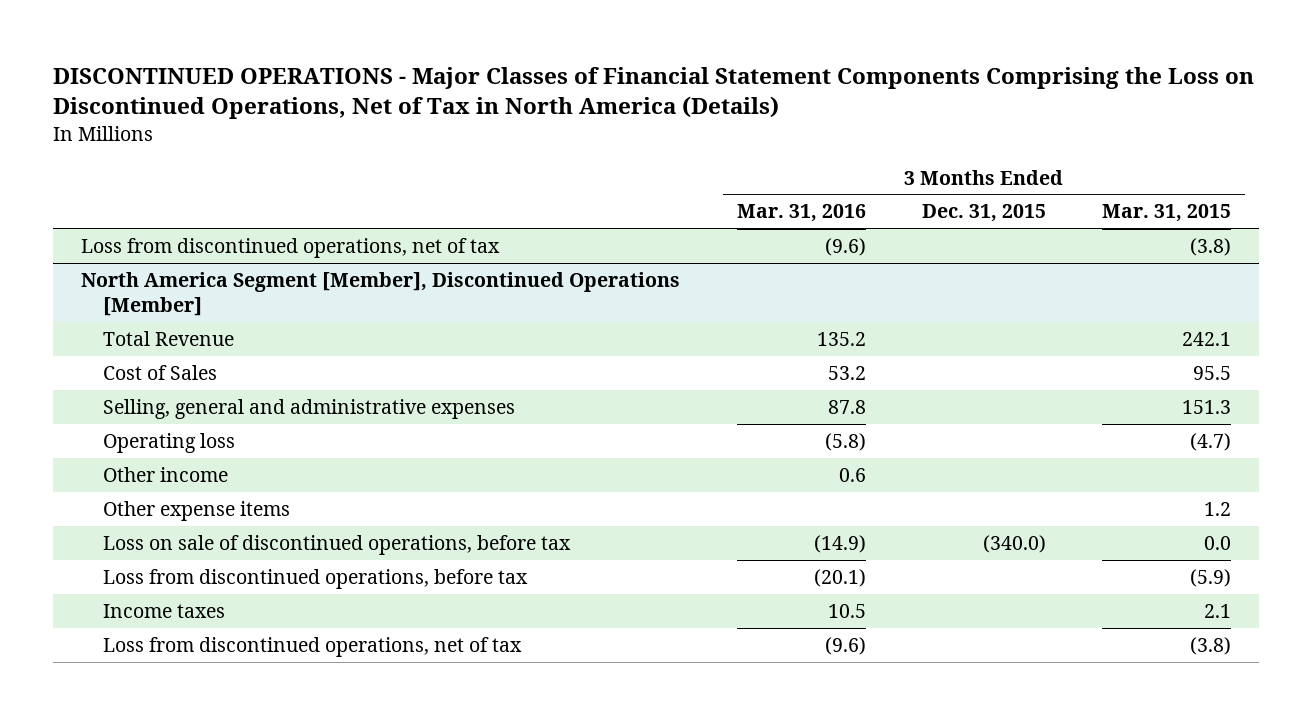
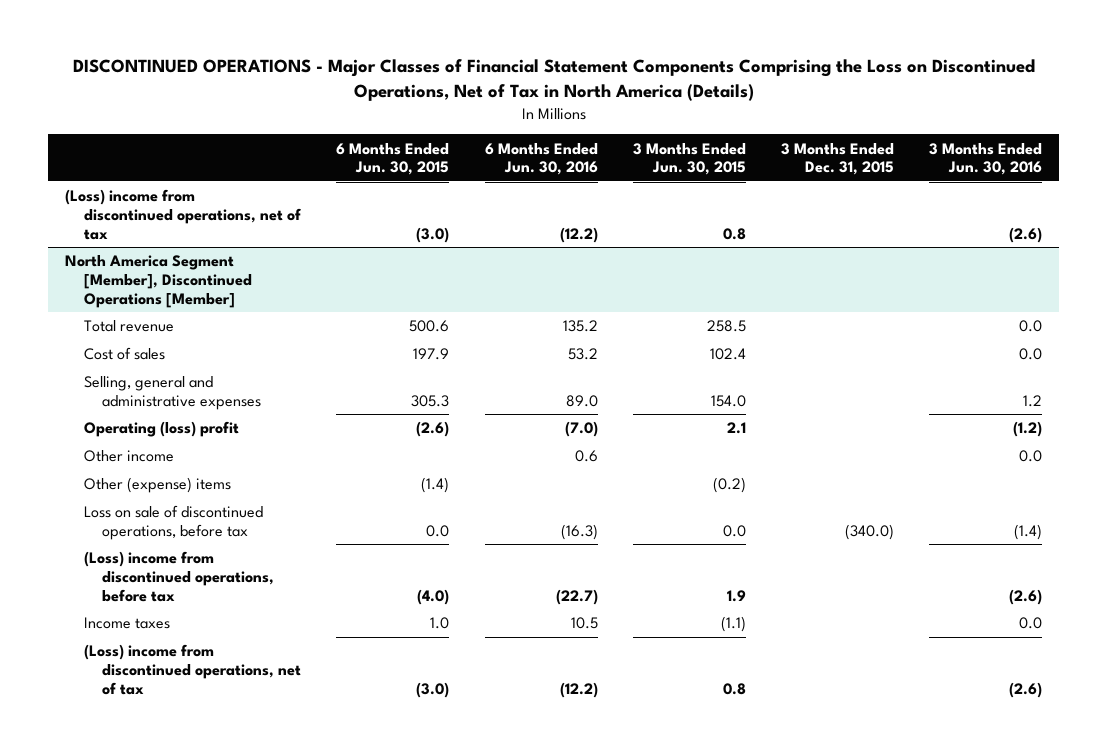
[736,204,866,223] Mar. 31, 2016 -> none
[1101,204,1231,223] Mar. 31, 2015 -> none
none -> [336,142,450,176] 6 Months Ended Jun. 30, 2015
none -> [484,142,598,176] 6 Months Ended Jun. 30, 2016
none -> [632,142,746,176] 3 Months Ended Jun. 30, 2015
none -> [928,142,1042,176] 3 Months Ended Jun. 30, 2016
[81,238,501,259] Loss from discontinued operations, net of tax -> [65,189,301,240] (Loss) income from discontinued operations, net of tax
[102,331,234,347] Total Revenue -> [83,320,174,333] Total revenue
[102,365,217,381] Cost of Sales -> [83,347,165,361] Cost of sales
[102,433,235,454] Operating loss -> [83,421,239,438] Operating (loss) profit
[102,501,290,522] Other expense items -> [83,477,231,494] Other (expense) items
[102,569,528,590] Loss from discontinued operations, before tax -> [83,551,275,602] (Loss) income from discontinued operations, before tax
[102,637,522,658] Loss from discontinued operations, net of tax -> [83,644,302,695] (Loss) income from discontinued operations, net of tax

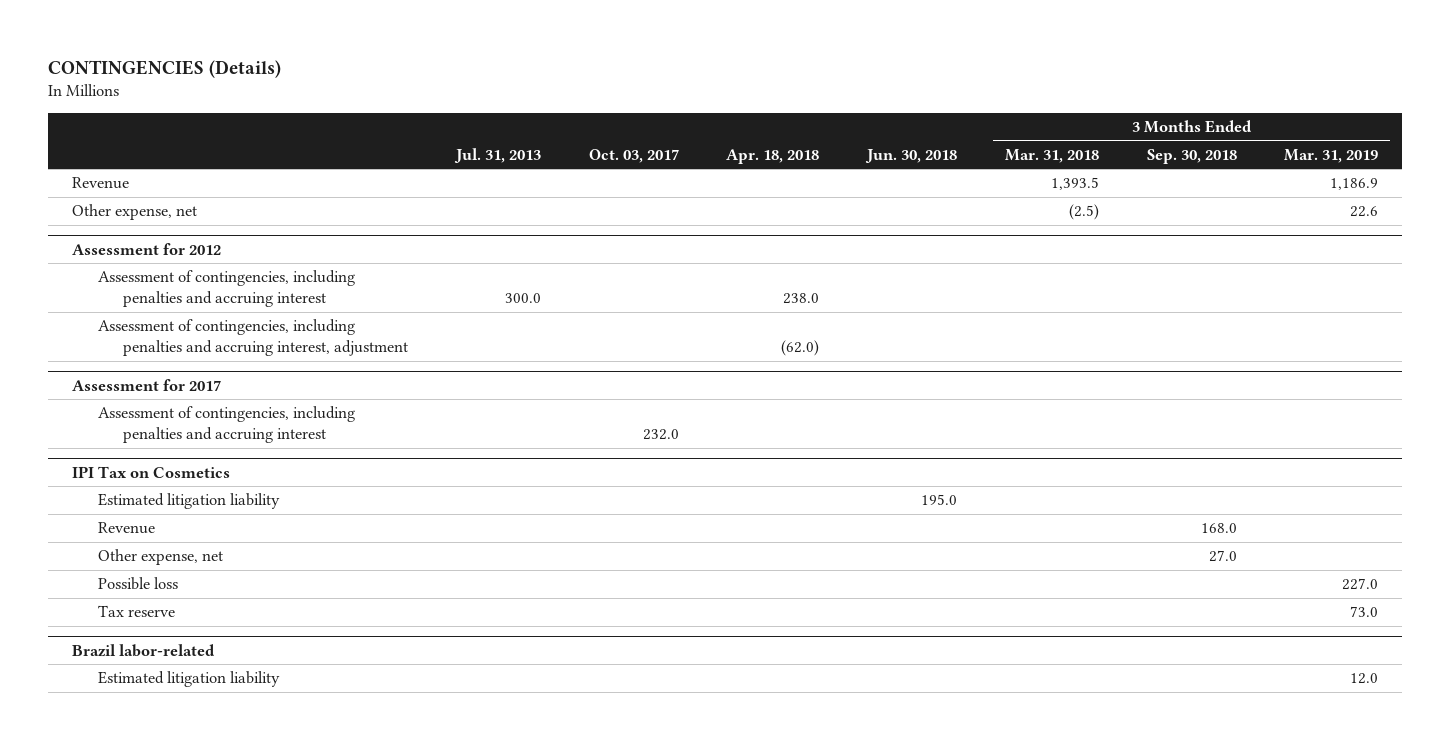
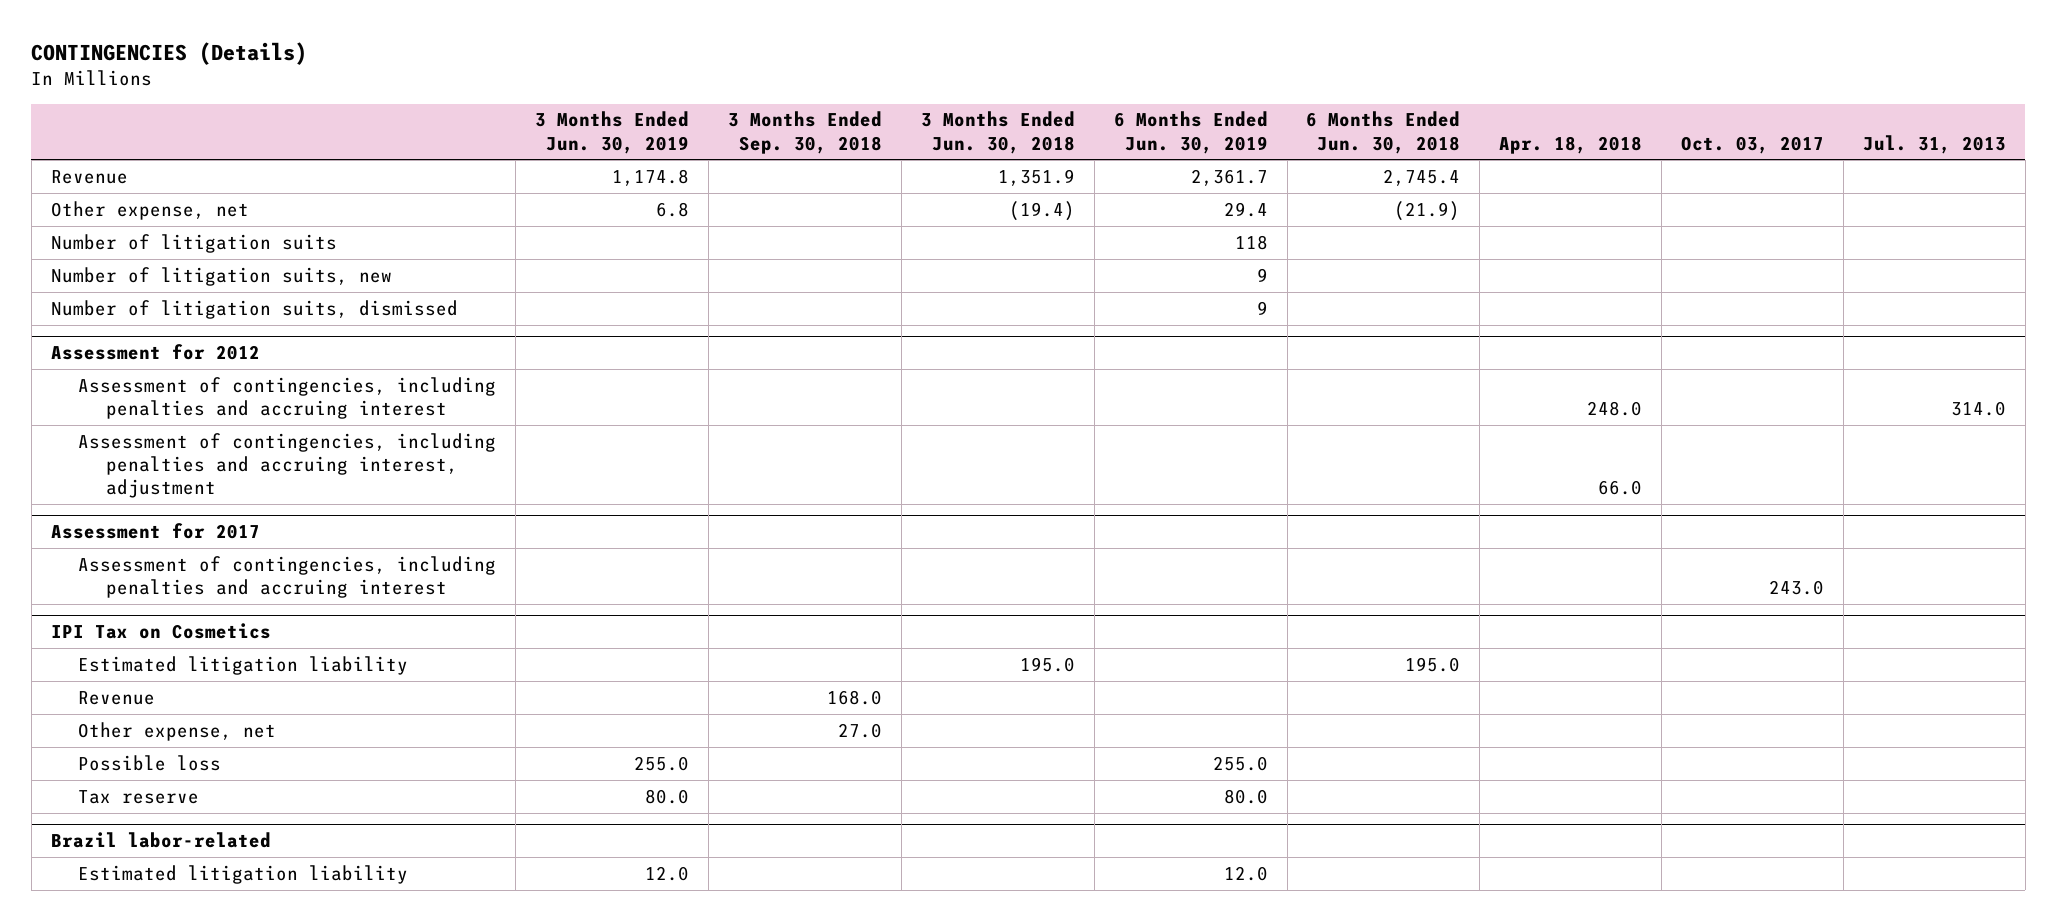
[865,148,958,163] Jun. 30, 2018 -> none
[1004,148,1099,163] Mar. 31, 2018 -> none
[1284,148,1379,163] Mar. 31, 2019 -> none
none -> [535,111,690,154] 3 Months Ended Jun. 30, 2019
none -> [920,111,1075,154] 3 Months Ended Jun. 30, 2018
none -> [1113,111,1268,154] 6 Months Ended Jun. 30, 2019
none -> [1306,111,1461,154] 6 Months Ended Jun. 30, 2018
none -> [50,233,337,253] Number of litigation suits
none -> [50,266,392,286] Number of litigation suits, new
none -> [50,299,458,319] Number of litigation suits, dismissed
[504,293,541,304] 300.0 -> [1951,400,2007,416] 314.0
[783,293,820,305] 238.0 -> [1587,400,1643,416] 248.0
[781,340,820,357] (62.0) -> [1598,480,1643,496] 66.0
[642,429,679,441] 232.0 -> [1769,579,1825,595] 243.0

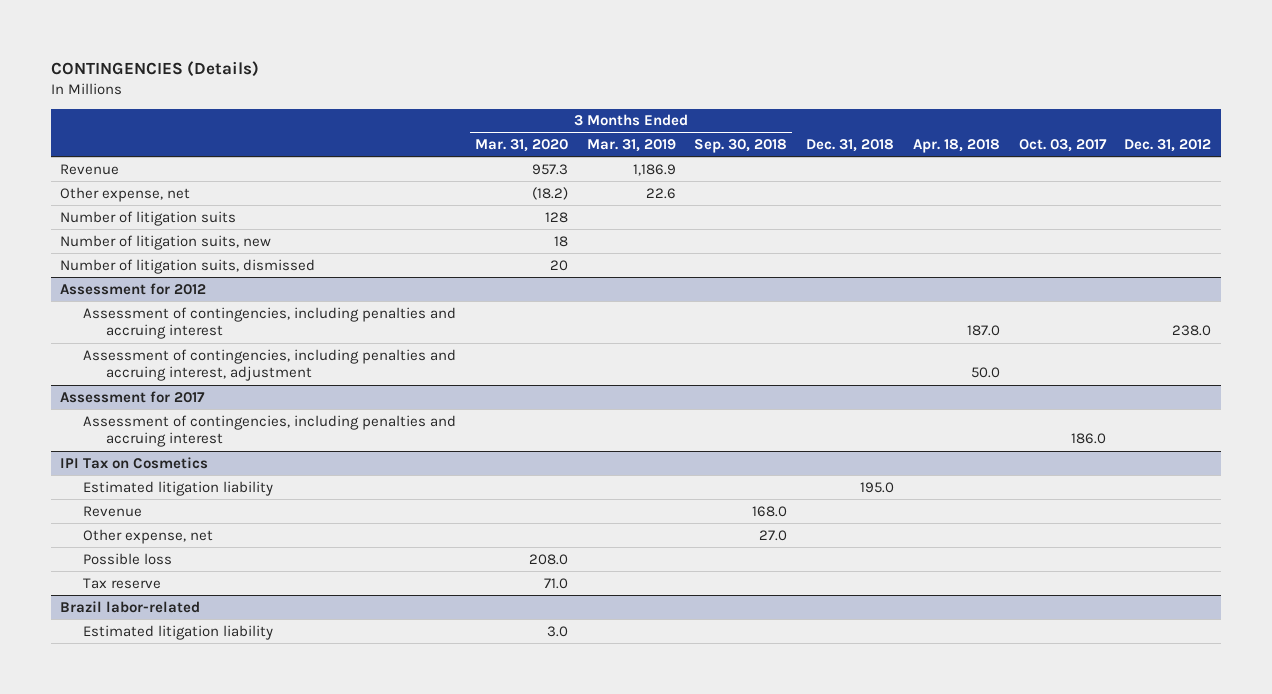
[535,111,690,154] 3 Months Ended Jun. 30, 2019 -> none
[920,111,1075,154] 3 Months Ended Jun. 30, 2018 -> none
[1113,111,1268,154] 6 Months Ended Jun. 30, 2019 -> none
[1306,111,1461,154] 6 Months Ended Jun. 30, 2018 -> none
[1863,134,2007,154] Jul. 31, 2013 -> none
none -> [474,139,568,153] Mar. 31, 2020
none -> [586,139,676,153] Mar. 31, 2019
none -> [806,139,895,153] Dec. 31, 2018
none -> [1124,139,1212,153] Dec. 31, 2012
[1587,400,1643,416] 248.0 -> [966,325,1000,337] 187.0
[1598,480,1643,496] 66.0 -> [970,367,1000,379] 50.0
[1769,579,1825,595] 243.0 -> [1070,433,1106,445] 186.0

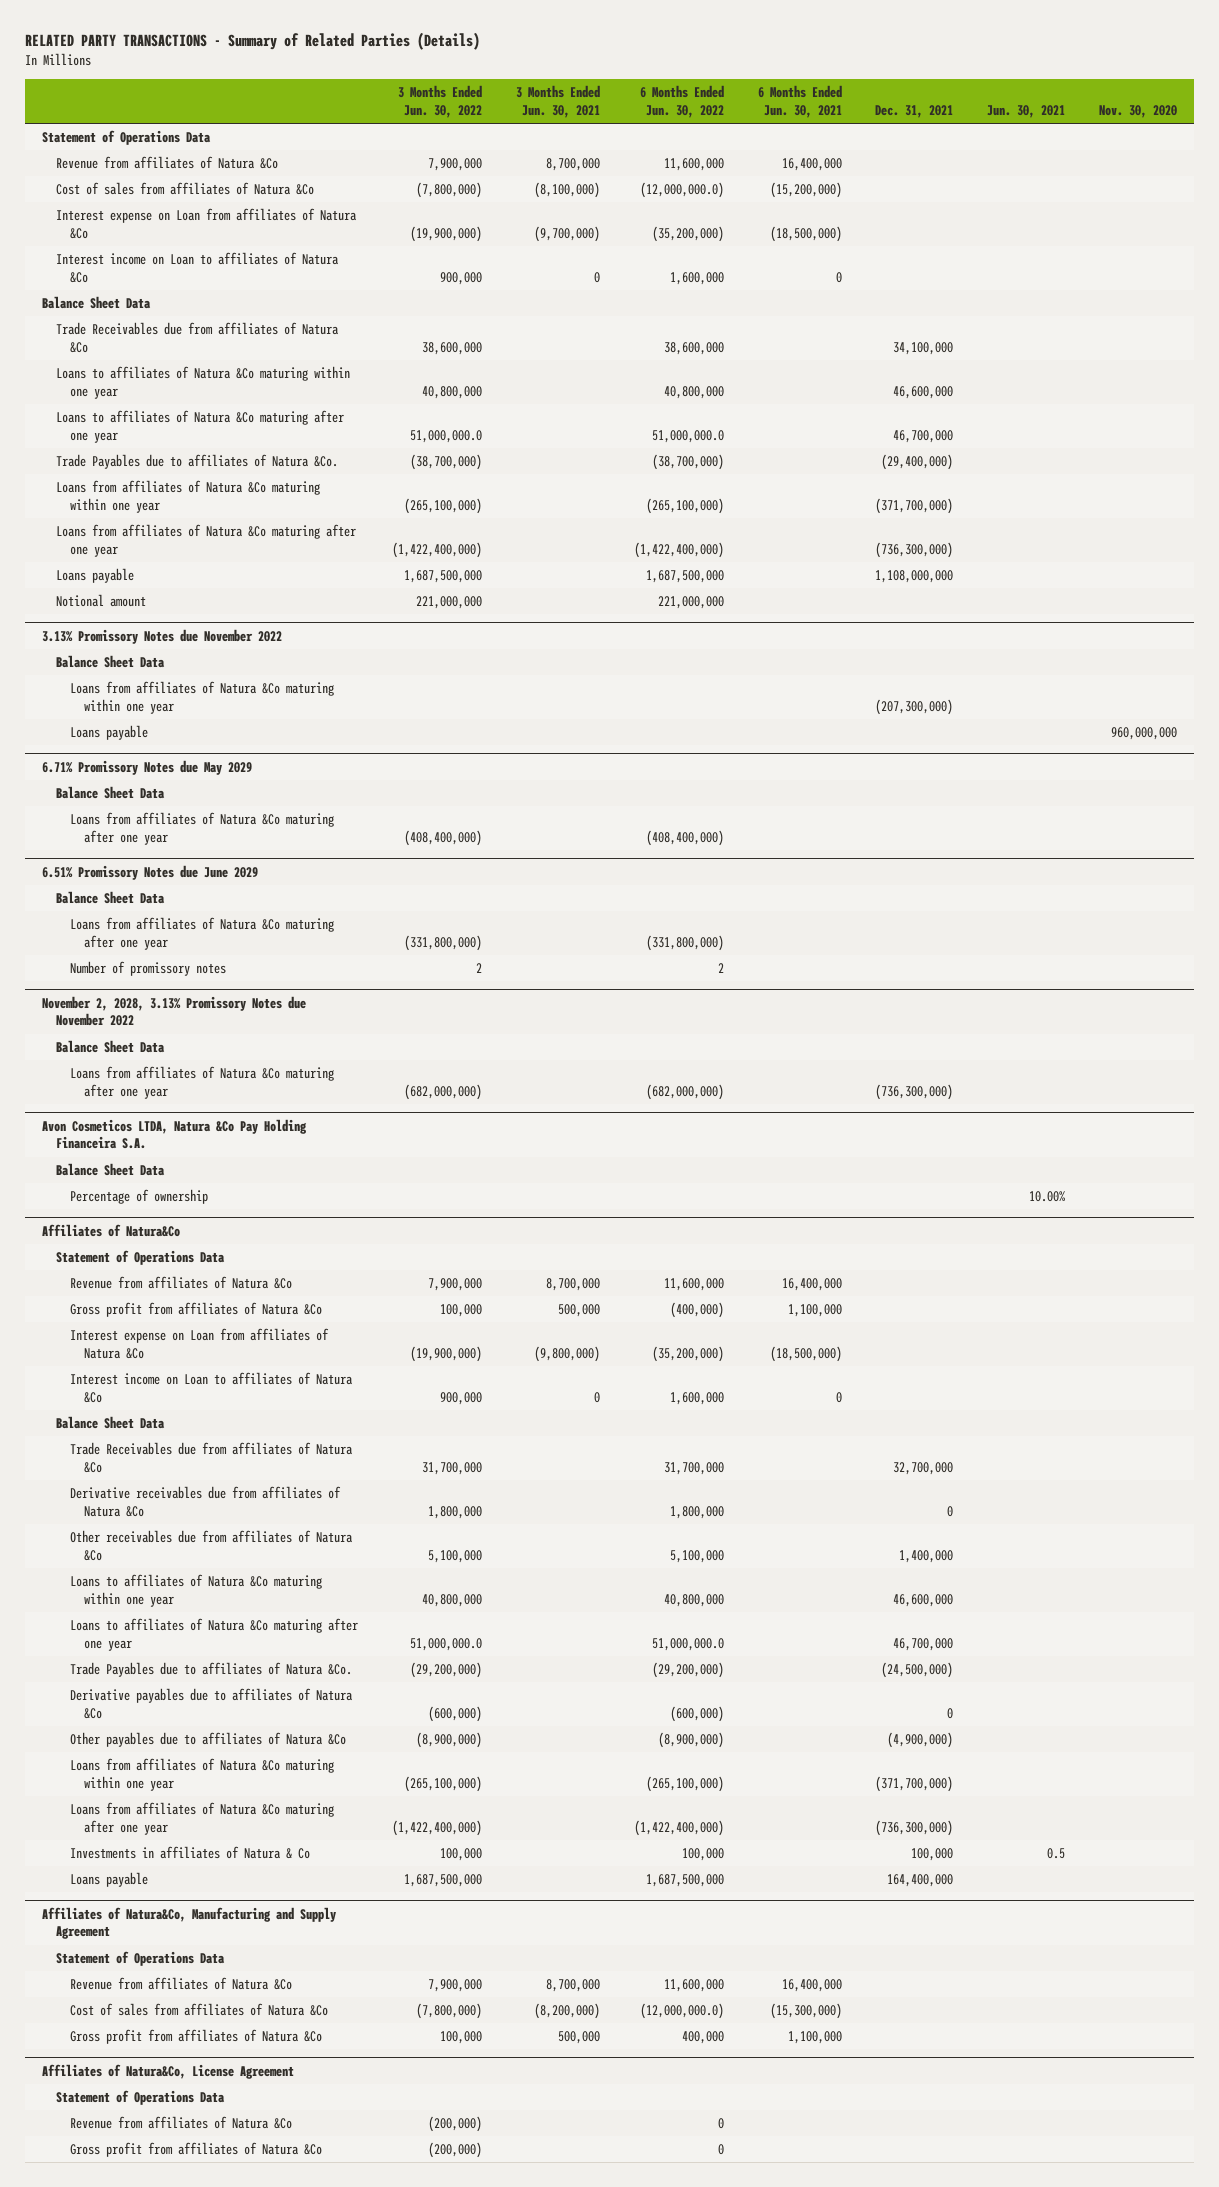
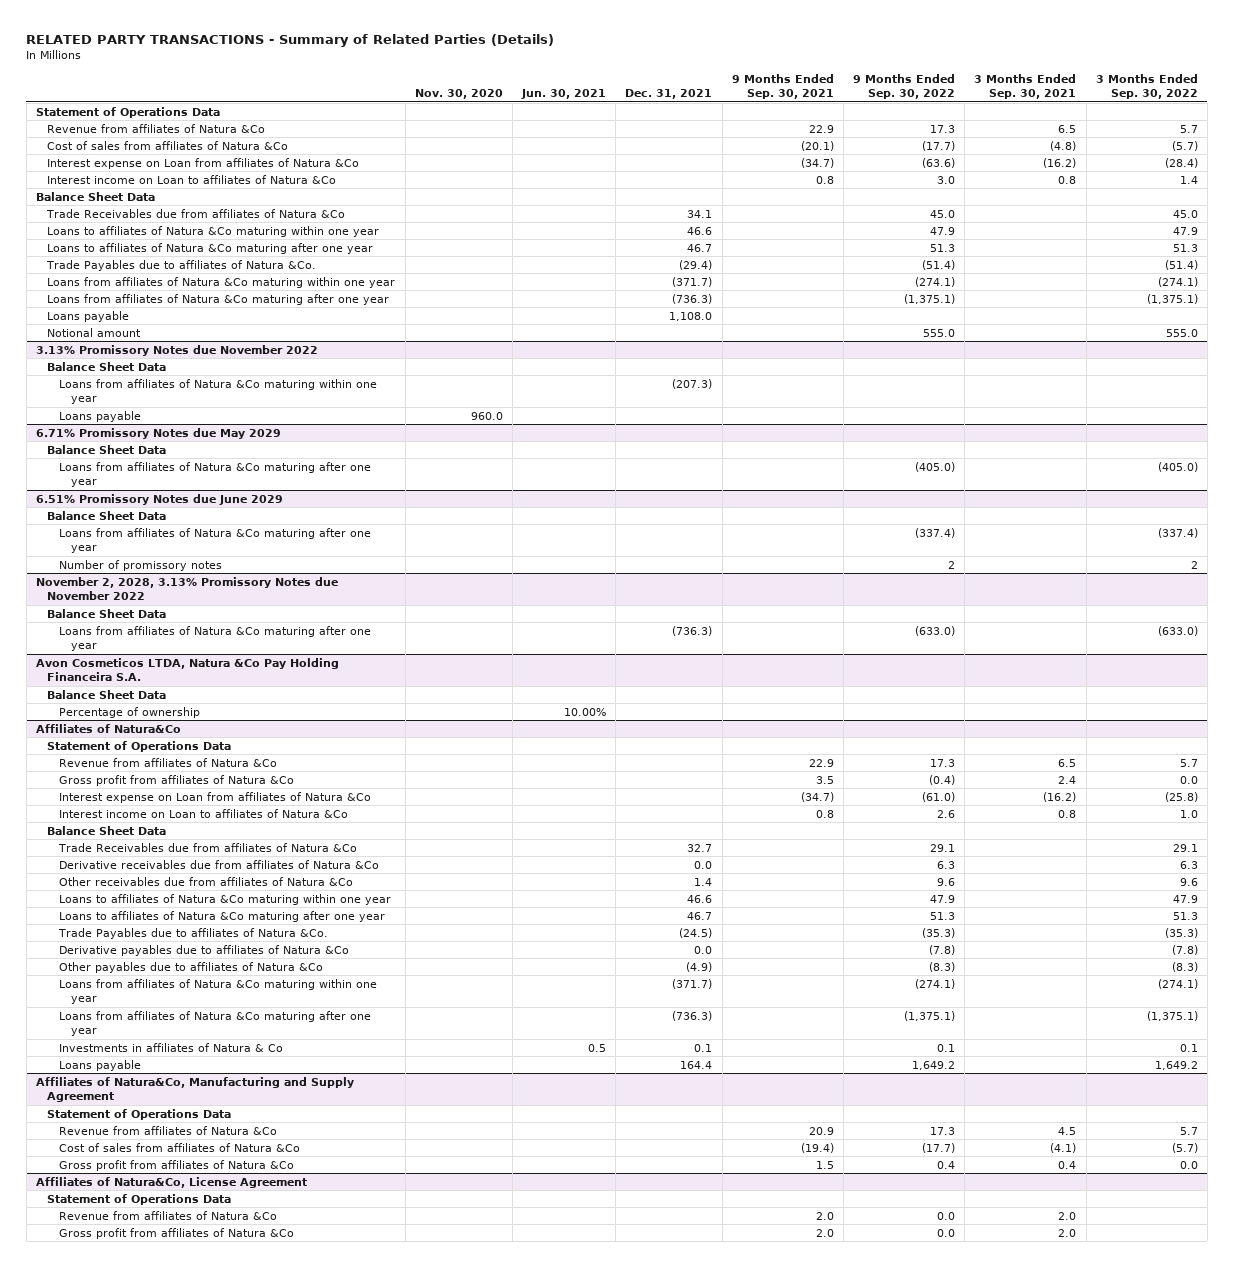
[397,85,482,118] 3 Months Ended Jun. 30, 2022 -> none
[515,85,600,118] 3 Months Ended Jun. 30, 2021 -> none
[639,85,724,118] 6 Months Ended Jun. 30, 2022 -> none
[757,85,842,118] 6 Months Ended Jun. 30, 2021 -> none
none -> [731,73,834,100] 9 Months Ended Sep. 30, 2021
none -> [853,73,956,100] 9 Months Ended Sep. 30, 2022
none -> [974,73,1077,100] 3 Months Ended Sep. 30, 2021
none -> [1095,73,1198,100] 3 Months Ended Sep. 30, 2022
[893,341,954,355] 34,100,000 -> [687,209,713,218] 34.1
[893,385,954,399] 46,600,000 -> [687,226,713,235] 46.6
[893,429,954,443] 46,700,000 -> [687,243,713,252] 46.7
[881,454,954,471] (29,400,000) -> [679,259,713,270] (29.4)
[875,497,954,514] (371,700,000) -> [672,276,713,287] (371.7)
[875,541,954,558] (736,300,000) -> [672,293,713,304] (736.3)
[875,570,954,584] 1,108,000,000 -> [669,311,713,321] 1,108.0
[875,698,954,715] (207,300,000) -> [672,378,713,389] (207.3)
[1111,727,1178,741] 960,000,000 -> [470,411,503,420] 960.0
[875,1083,954,1100] (736,300,000) -> [672,625,713,636] (736.3)
[893,1461,954,1475] 32,700,000 -> [687,843,713,852] 32.7
[947,1505,954,1517] 0 -> [694,860,713,869] 0.0
[899,1549,954,1563] 1,400,000 -> [694,877,713,886] 1.4
[893,1593,954,1607] 46,600,000 -> [687,894,713,903] 46.6
[893,1637,954,1651] 46,700,000 -> [687,911,713,920] 46.7
[881,1662,954,1679] (24,500,000) -> [679,927,713,938] (24.5)
[947,1707,954,1719] 0 -> [694,945,713,954] 0.0
[887,1732,954,1749] (4,900,000) -> [686,961,713,972] (4.9)
[875,1775,954,1792] (371,700,000) -> [672,978,713,989] (371.7)
[875,1819,954,1836] (736,300,000) -> [672,1010,713,1021] (736.3)
[911,1848,954,1862] 100,000 -> [694,1043,713,1052] 0.1
[887,1874,954,1888] 164,400,000 -> [680,1060,713,1069] 164.4

